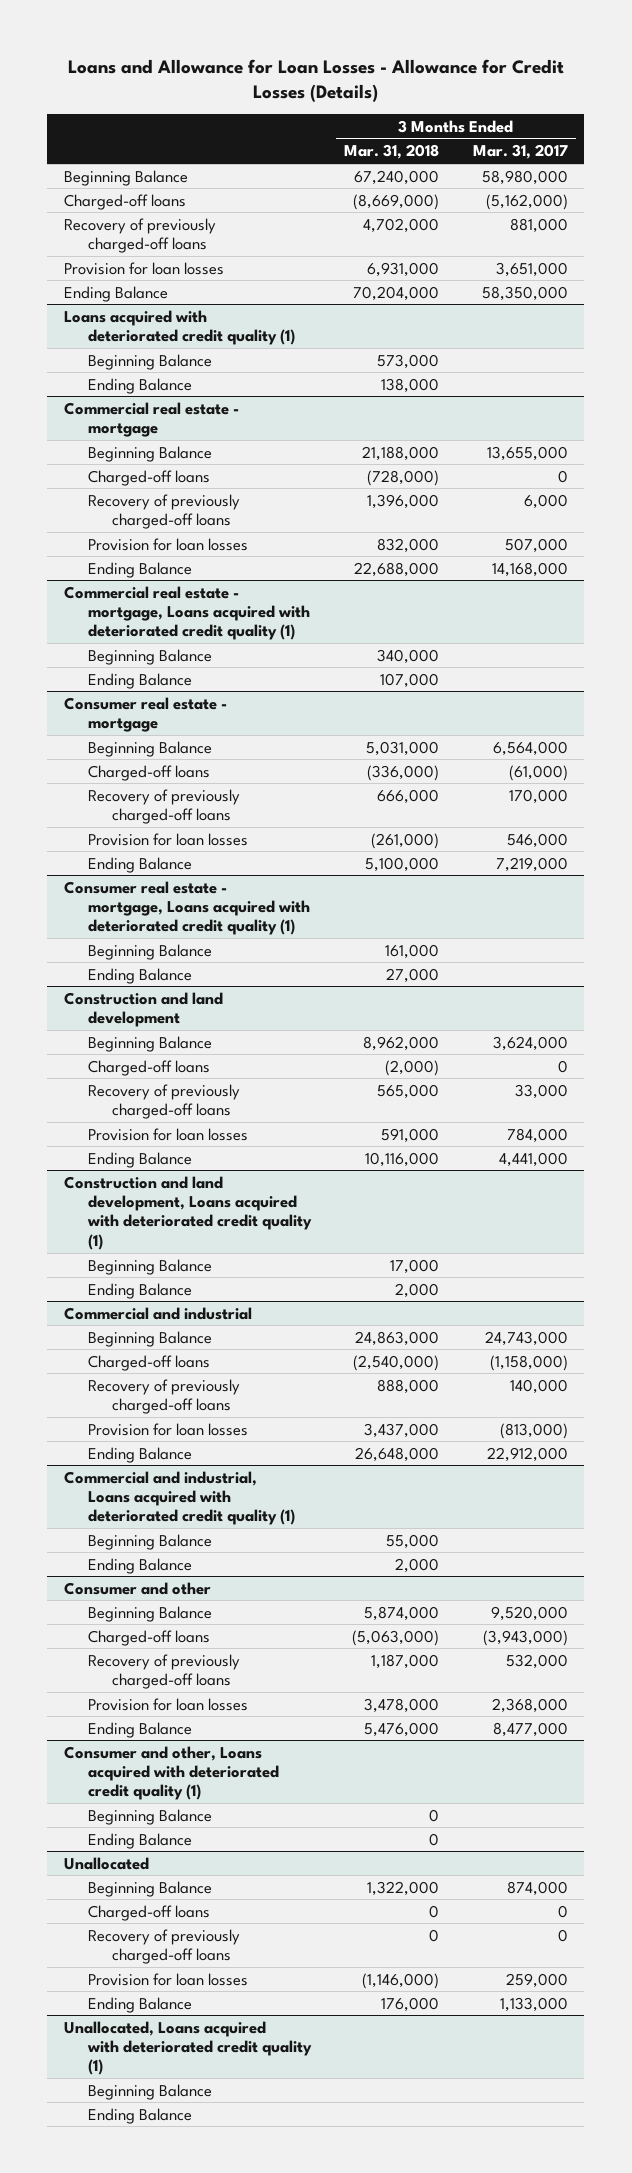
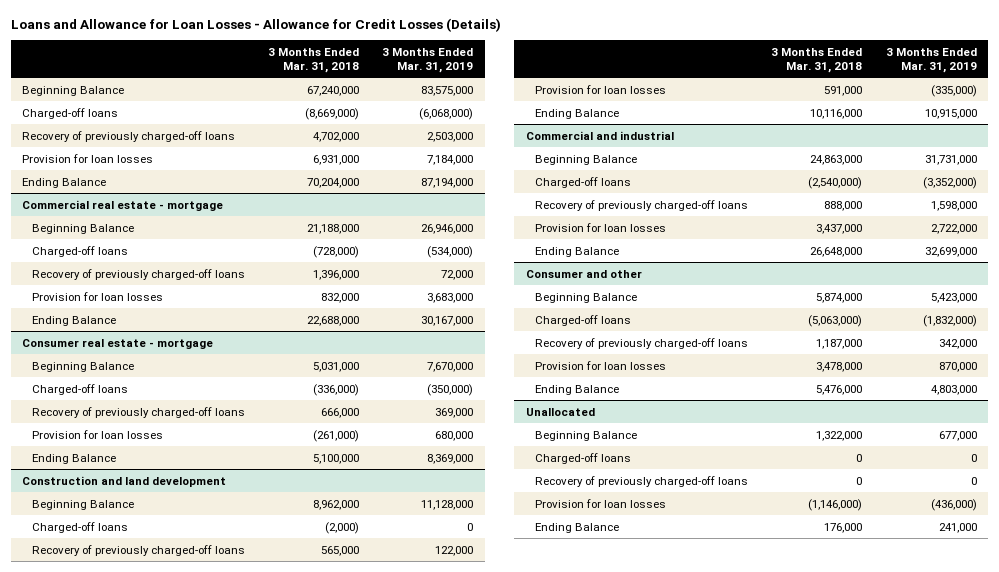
[472,144,568,160] Mar. 31, 2017 -> none
none -> [382,47,474,73] 3 Months Ended Mar. 31, 2019
[63,309,296,346] Loans acquired with deteriorated credit quality (1) -> none
[88,353,213,370] Beginning Balance -> none
[88,377,193,394] Ending Balance -> none
[63,585,311,641] Commercial real estate - mortgage, Loans acquired with deteriorated credit quality (1) -> none
[88,648,213,665] Beginning Balance -> none
[88,672,193,689] Ending Balance -> none
[63,880,311,936] Consumer real estate - mortgage, Loans acquired with deteriorated credit quality (1) -> none
[88,943,213,960] Beginning Balance -> none
[88,967,193,984] Ending Balance -> none
[63,1175,313,1250] Construction and land development, Loans acquired with deteriorated credit quality (1) -> none
[88,1258,213,1275] Beginning Balance -> none
[88,1282,193,1299] Ending Balance -> none
[63,1470,296,1526] Commercial and industrial, Loans acquired with deteriorated credit quality (1) -> none
[88,1533,213,1550] Beginning Balance -> none
[88,1557,193,1574] Ending Balance -> none
[63,1745,280,1801] Consumer and other, Loans acquired with deteriorated credit quality (1) -> none
[88,1808,213,1825] Beginning Balance -> none
[88,1832,193,1849] Ending Balance -> none
[63,2020,313,2076] Unallocated, Loans acquired with deteriorated credit quality (1) -> none
[88,2083,213,2100] Beginning Balance -> none
[88,2107,193,2124] Ending Balance -> none

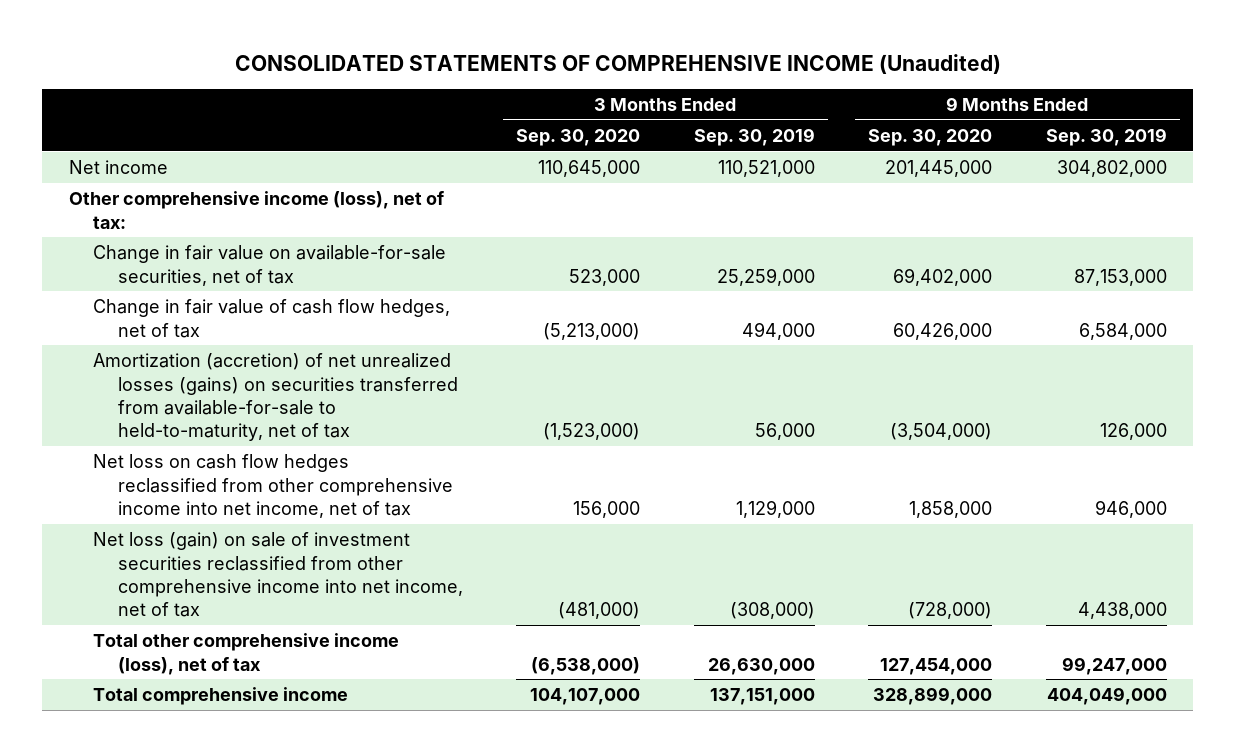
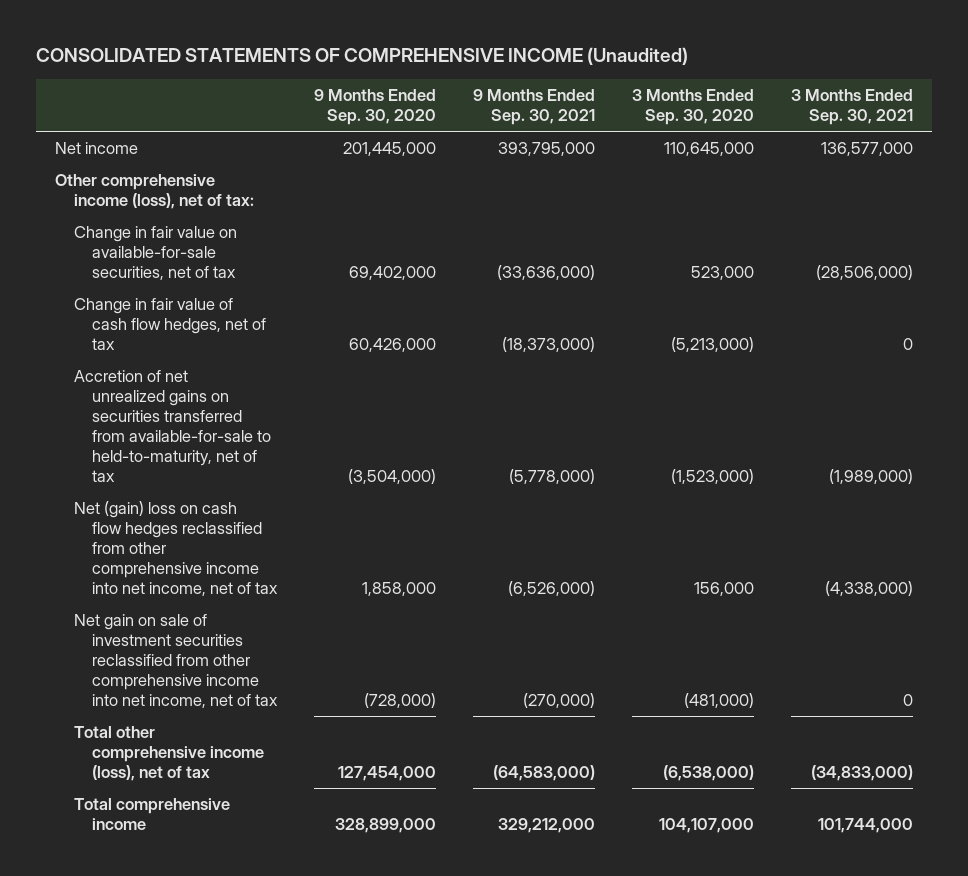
[693,127,815,146] Sep. 30, 2019 -> none
[1045,127,1167,146] Sep. 30, 2019 -> none
none -> [473,89,596,126] 9 Months Ended Sep. 30, 2021
none -> [791,89,914,126] 3 Months Ended Sep. 30, 2021
[93,353,458,442] Amortization (accretion) of net unrealized losses (gains) on securities transferred from available-for-sale to held-to-maturity, net of tax -> [73,370,272,482] Accretion of net unrealized gains on securities transferred from available-for-sale to held-to-maturity, net of tax
[93,454,453,518] Net loss on cash flow hedges reclassified from other comprehensive income into net income, net of tax -> [73,501,279,596] Net (gain) loss on cash flow hedges reclassified from other comprehensive income into net income, net of tax
[93,532,463,618] Net loss (gain) on sale of investment securities reclassified from other comprehensive income into net income, net of tax -> [73,614,279,708] Net gain on sale of investment securities reclassified from other comprehensive income into net income, net of tax

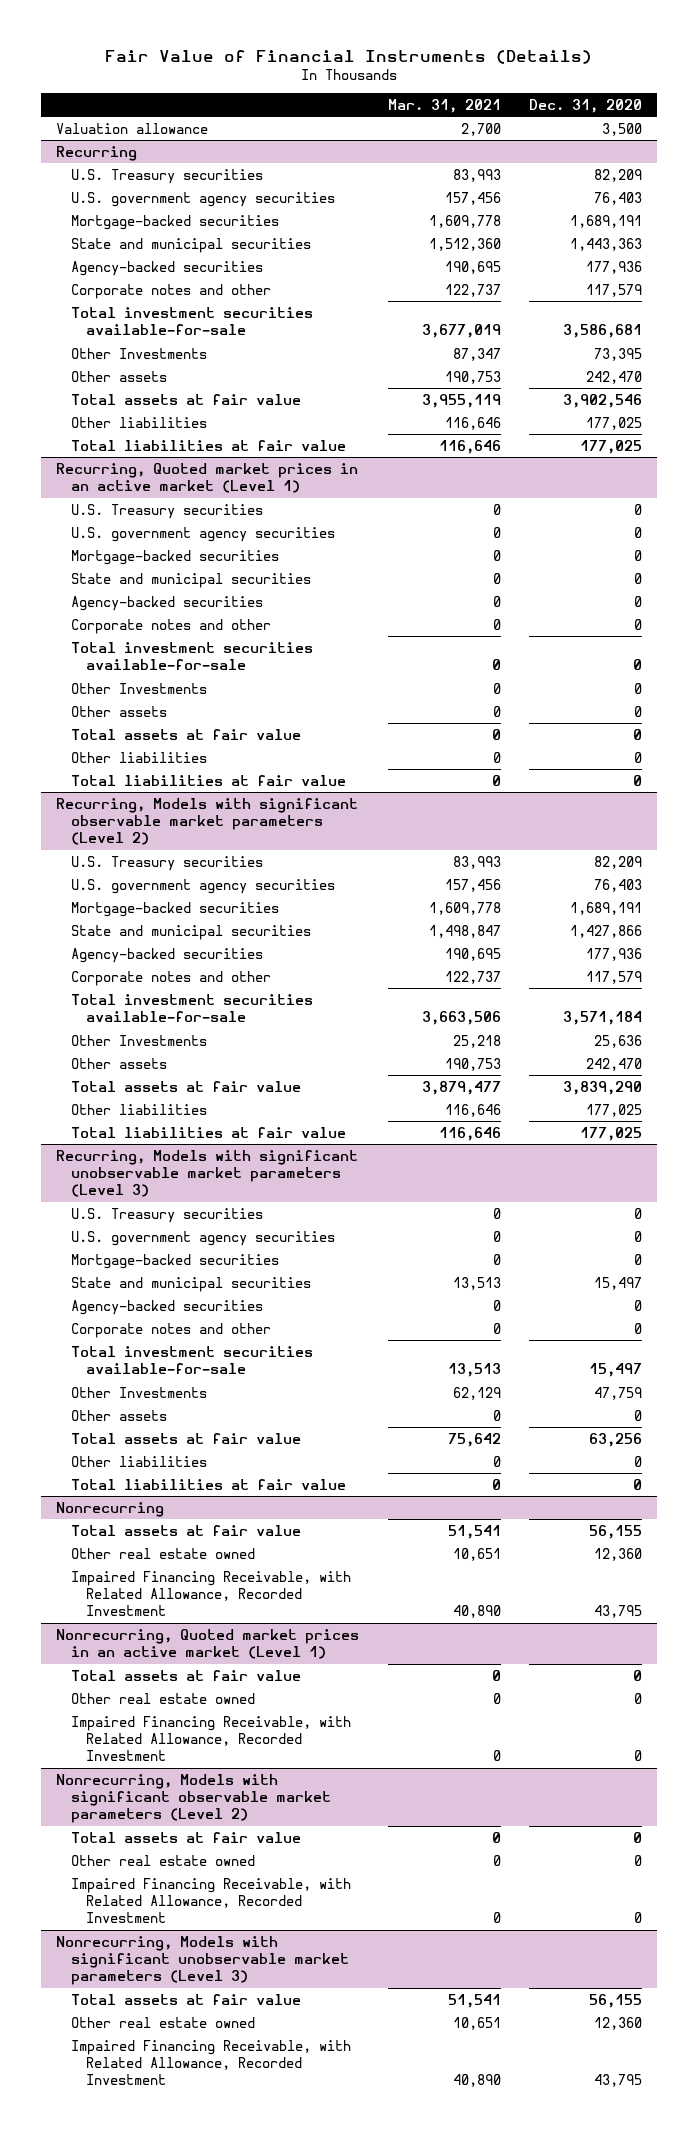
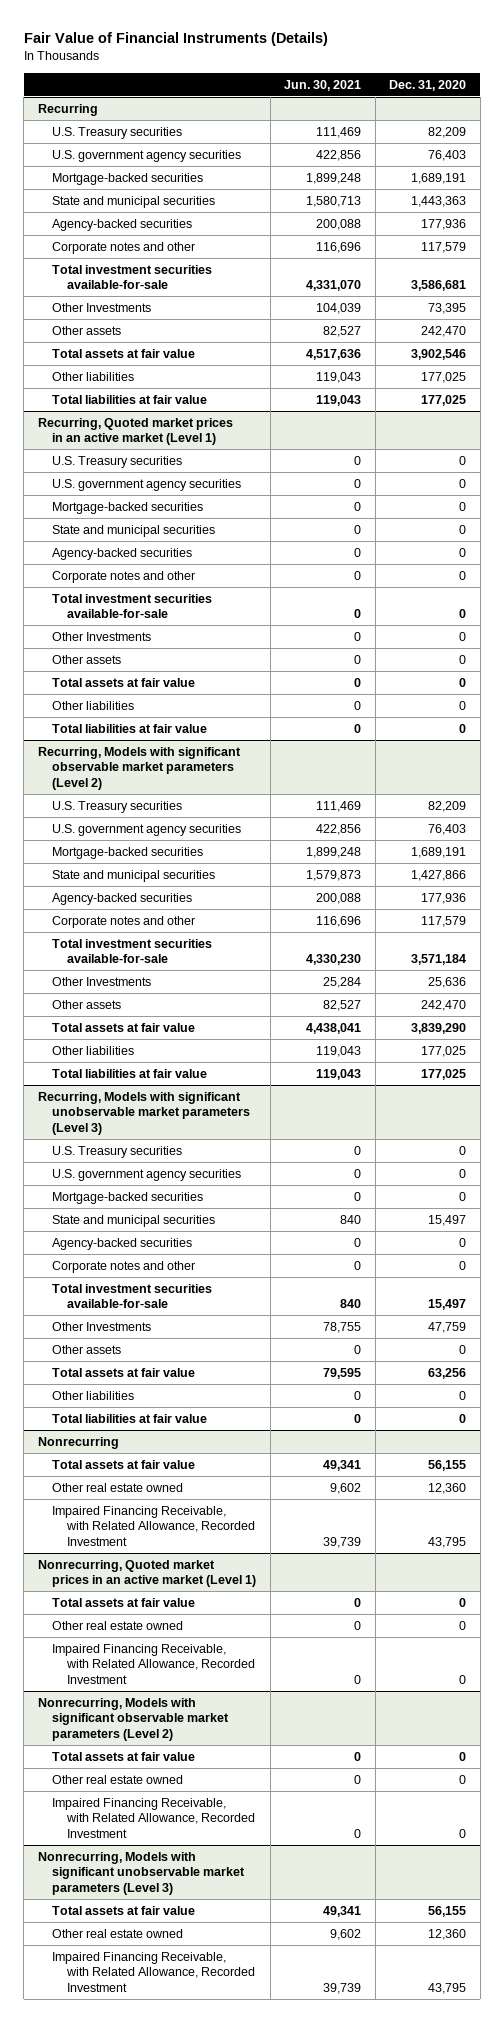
[387,98,501,113] Mar. 31, 2021 -> none
none -> [284,79,362,91] Jun. 30, 2021
[55,122,208,134] Valuation allowance -> none

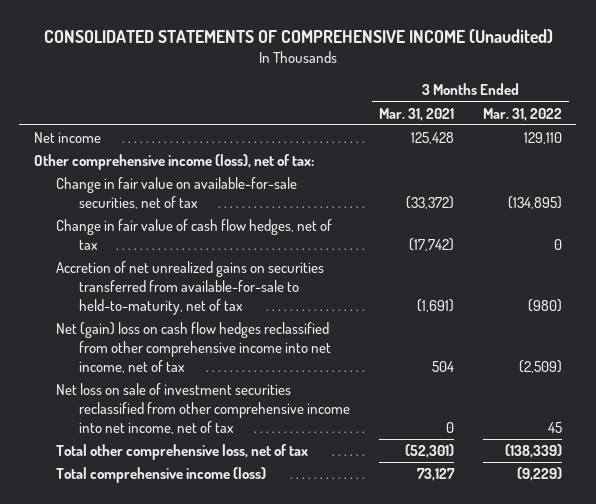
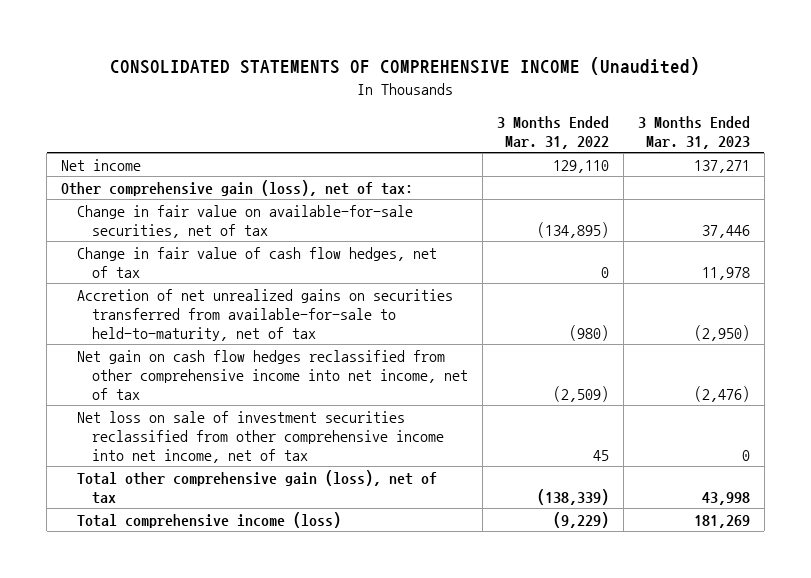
[379,107,455,121] Mar. 31, 2021 -> none
none -> [637,115,750,149] 3 Months Ended Mar. 31, 2023
[33,154,314,171] Other comprehensive income (loss), net of tax: -> [61,179,414,196] Other comprehensive gain (loss), net of tax:
[56,322,332,373] Net (gain) loss on cash flow hedges reclassified from other comprehensive income into net income, net of tax -> [76,349,468,400] Net gain on cash flow hedges reclassified from other comprehensive income into net income, net of tax
[56,444,309,461] Total other comprehensive loss, net of tax -> [76,469,437,504] Total other comprehensive gain (loss), net of tax

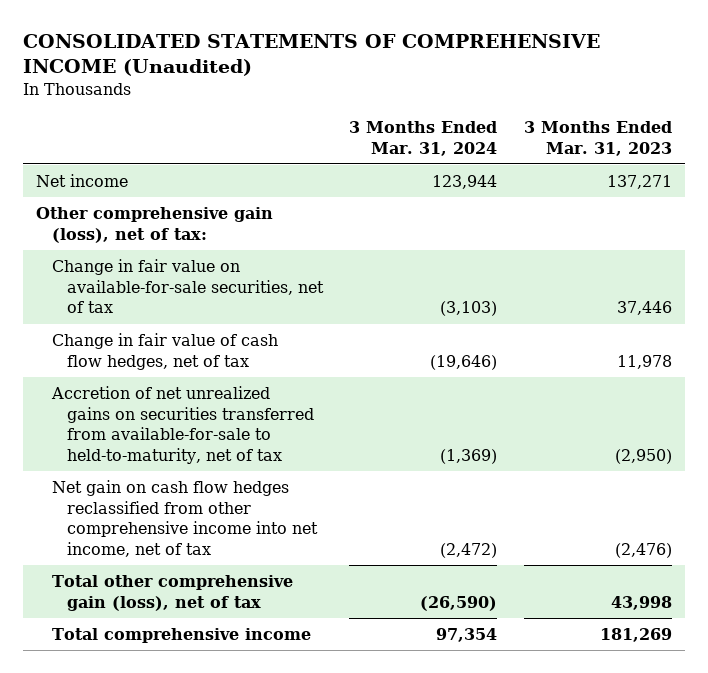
[496,115,609,149] 3 Months Ended Mar. 31, 2022 -> none
none -> [349,120,498,156] 3 Months Ended Mar. 31, 2024
[76,410,444,463] Net loss on sale of investment securities reclassified from other comprehensive income into net income, net of tax -> none
[76,511,341,528] Total comprehensive income (loss) -> [51,627,311,643] Total comprehensive income

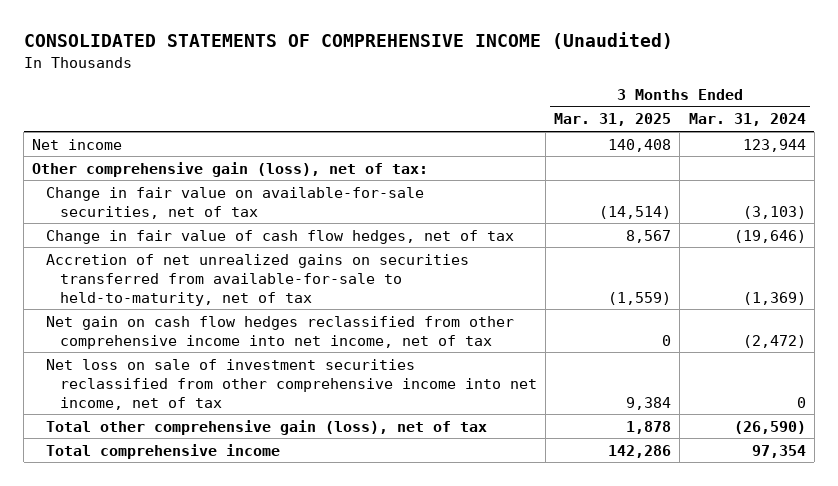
[523,120,672,156] 3 Months Ended Mar. 31, 2023 -> none
none -> [554,113,672,127] Mar. 31, 2025
none -> [46,358,538,410] Net loss on sale of investment securities reclassified from other comprehensive income into net income, net of tax

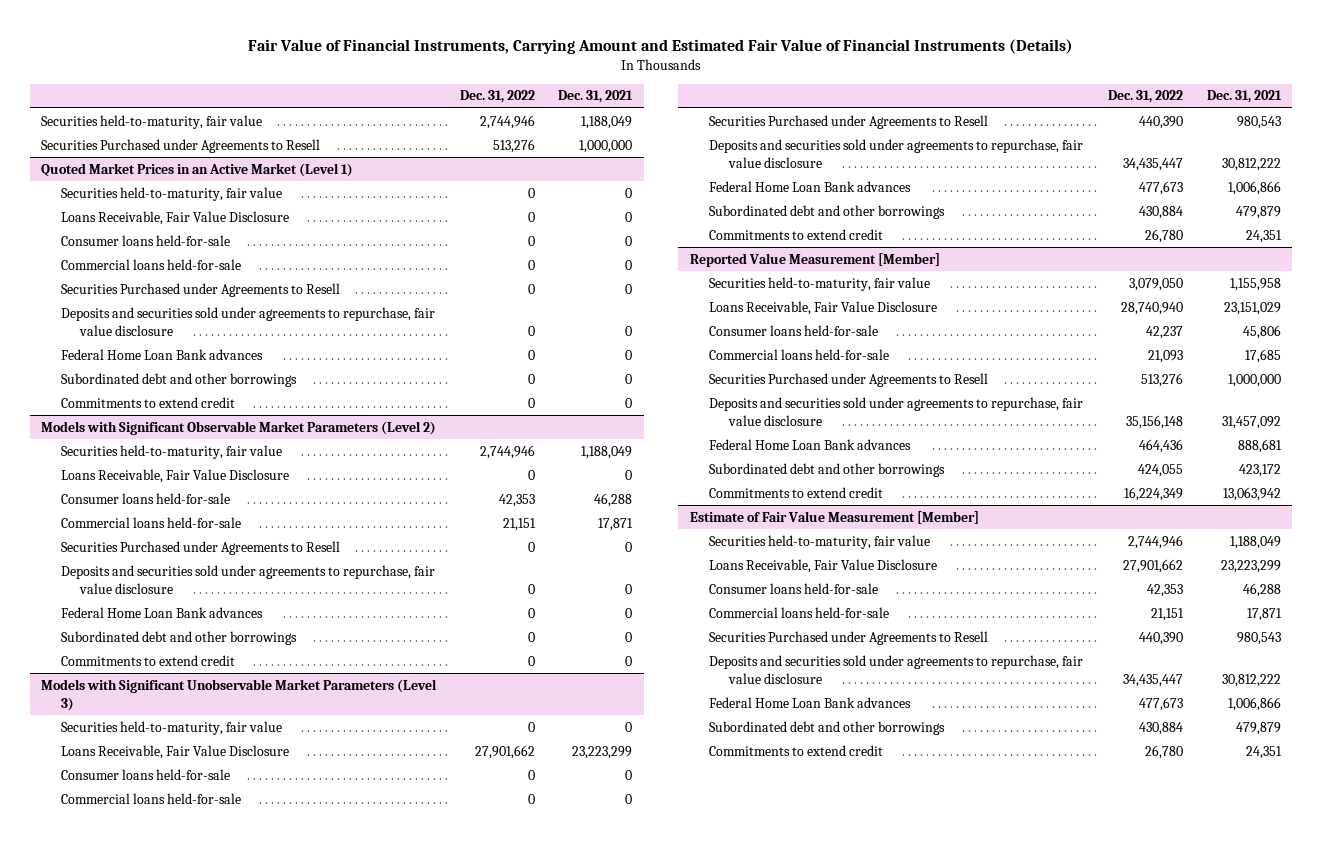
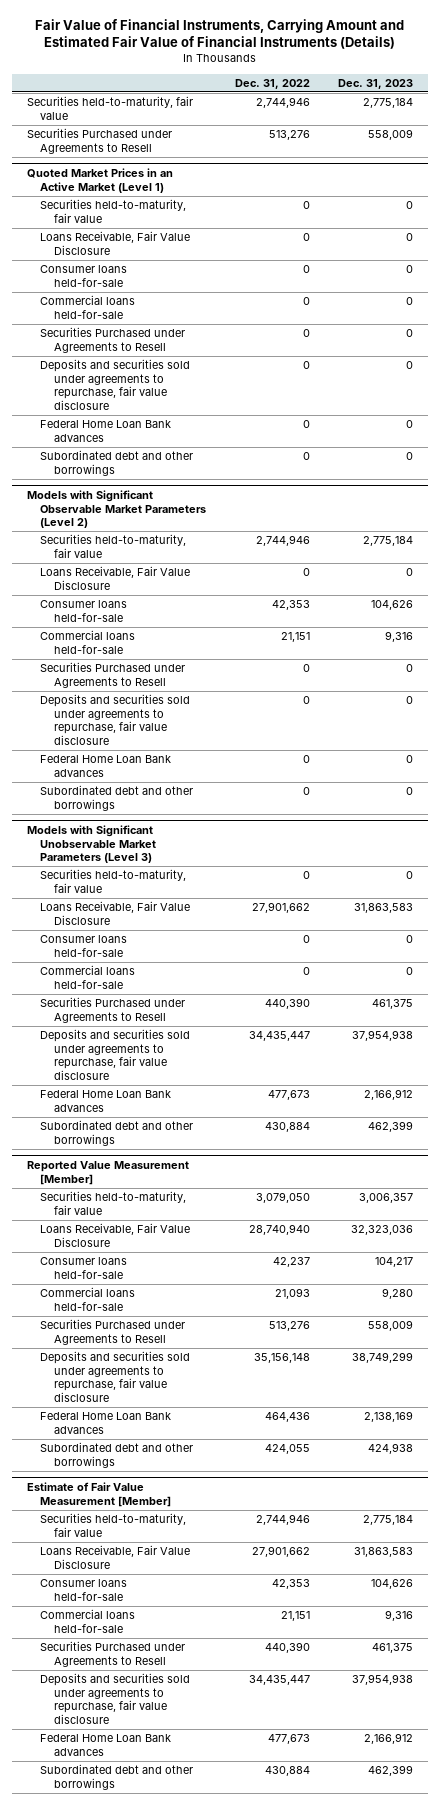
[557,90,633,104] Dec. 31, 2021 -> none
none -> [338,78,414,89] Dec. 31, 2023
[60,396,235,408] Commitments to extend credit -> none
[60,654,235,666] Commitments to extend credit -> none
[709,228,884,240] Commitments to extend credit -> none
[709,486,884,498] Commitments to extend credit -> none
[709,744,884,756] Commitments to extend credit -> none

